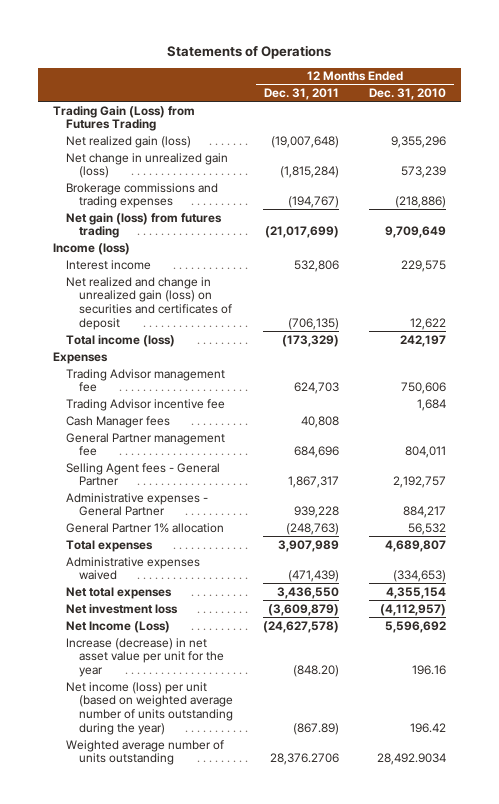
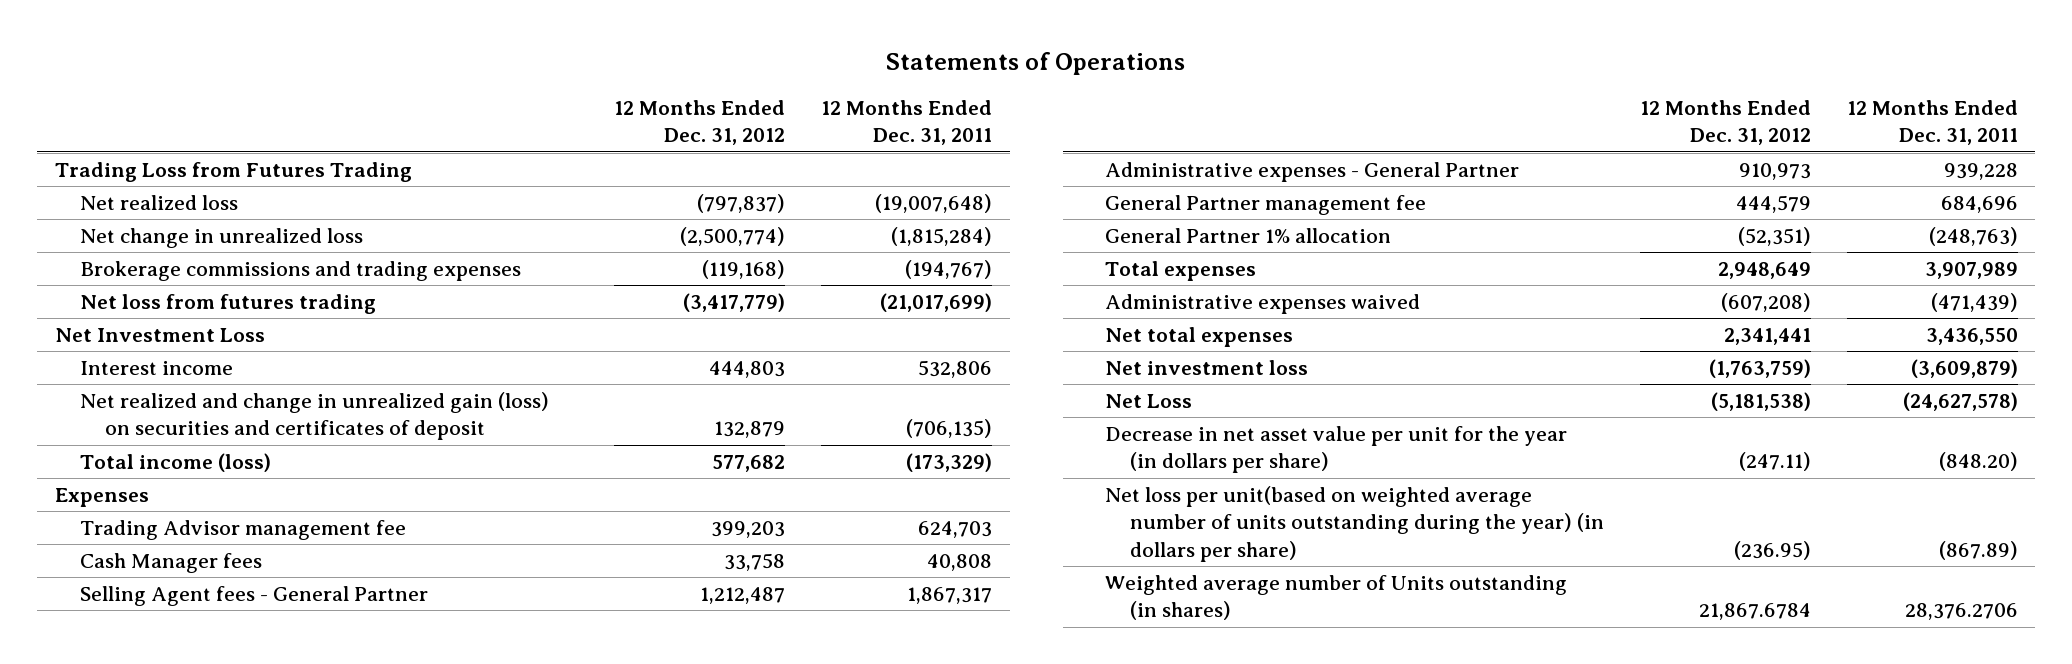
[369,88,447,101] Dec. 31, 2010 -> none
none -> [614,99,786,146] 12 Months Ended Dec. 31, 2012
[52,105,195,132] Trading Gain (Loss) from Futures Trading -> [54,161,412,182] Trading Loss from Futures Trading
[65,135,191,148] Net realized gain (loss) -> [79,194,238,210] Net realized loss
[65,152,228,179] Net change in unrealized gain (loss) -> [79,227,363,248] Net change in unrealized loss
[65,212,222,239] Net gain (loss) from futures trading -> [79,293,376,314] Net loss from futures trading
[52,242,130,255] Income (loss) -> [54,327,265,342] Net Investment Loss
[65,398,225,411] Trading Advisor incentive fee -> none
[65,432,225,457] General Partner management fee -> [1105,194,1427,215] General Partner management fee
[65,620,170,633] Net Income (Loss) -> [1105,393,1193,408] Net Loss
[65,637,225,677] Increase (decrease) in net asset value per unit for the year -> [1105,425,1568,474] Decrease in net asset value per unit for the year (in dollars per share)
[65,681,234,735] Net income (loss) per unit (based on weighted average number of units outstanding during the year) -> [1105,485,1605,562] Net loss per unit(based on weighted average number of units outstanding during the year) (in dollars per share)
[65,739,224,766] Weighted average number of units outstanding -> [1105,574,1568,621] Weighted average number of Units outstanding (in shares)

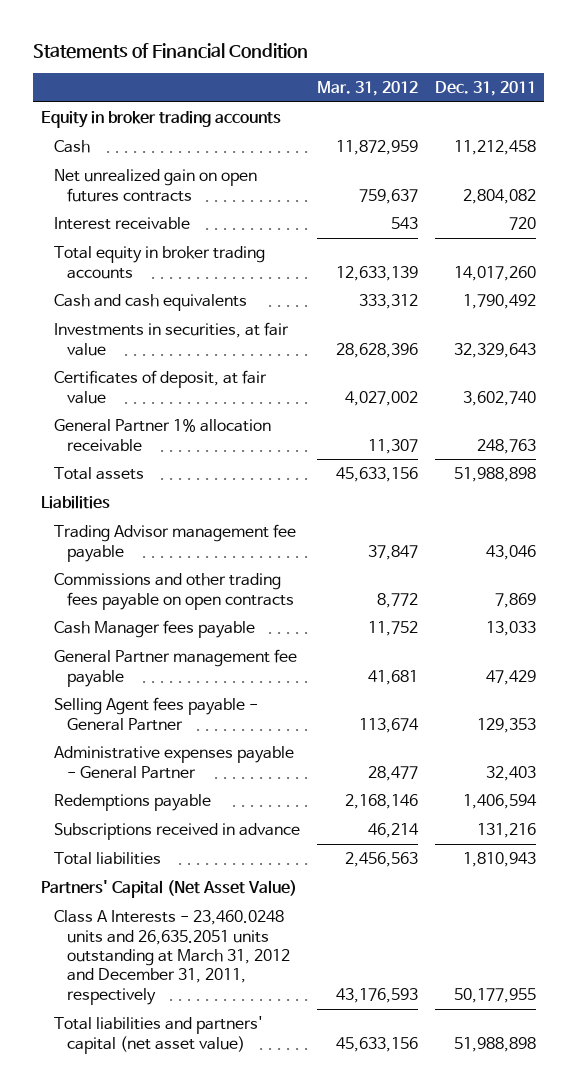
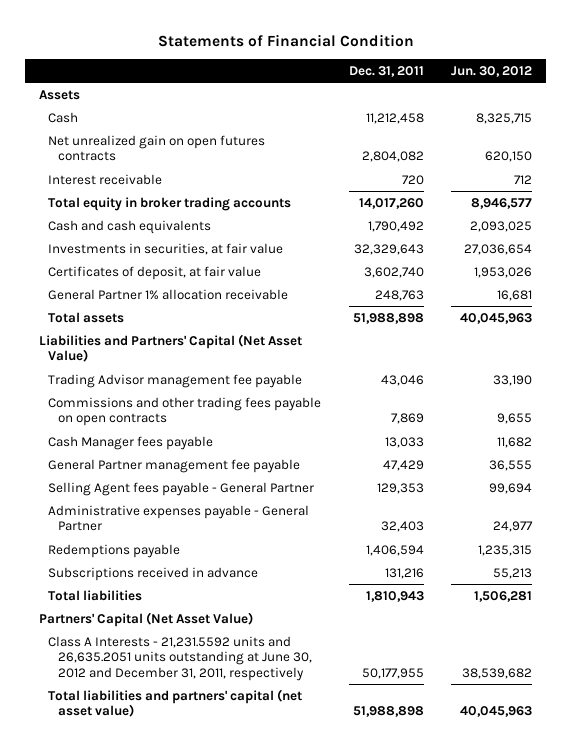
[316,80,418,96] Mar. 31, 2012 -> none
none -> [451,65,533,77] Jun. 30, 2012
[41,111,282,129] Equity in broker trading accounts -> none
none -> [38,89,80,100] Assets
[41,495,111,510] Liabilities -> none
none -> [38,333,302,363] Liabilities and Partners' Capital (Net Asset Value)
[54,910,290,1005] Class A Interests - 23,460.0248 units and 26,635.2051 units outstanding at March 31, 2012 and December 31, 2011, respectively -> [48,635,312,682] Class A Interests - 21,231.5592 units and 26,635.2051 units outstanding at June 30, 2012 and December 31, 2011, respectively

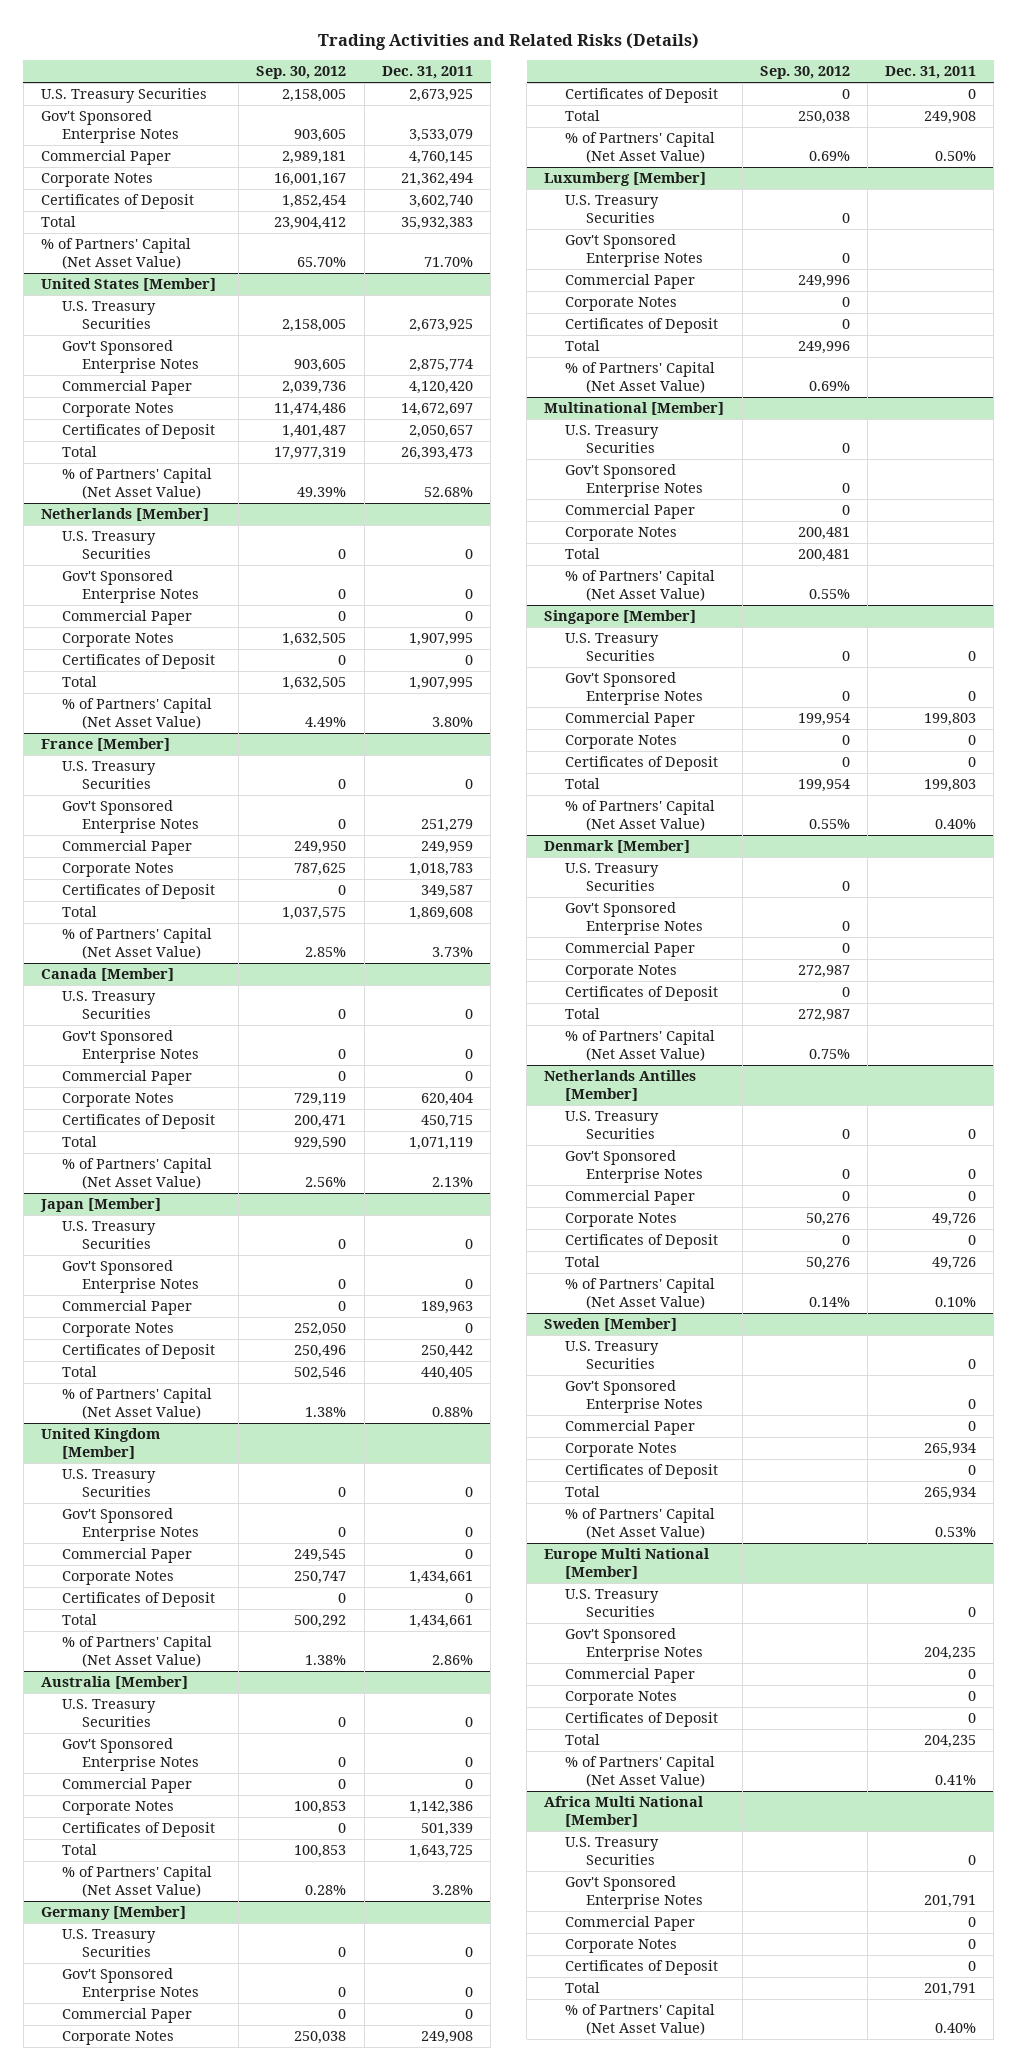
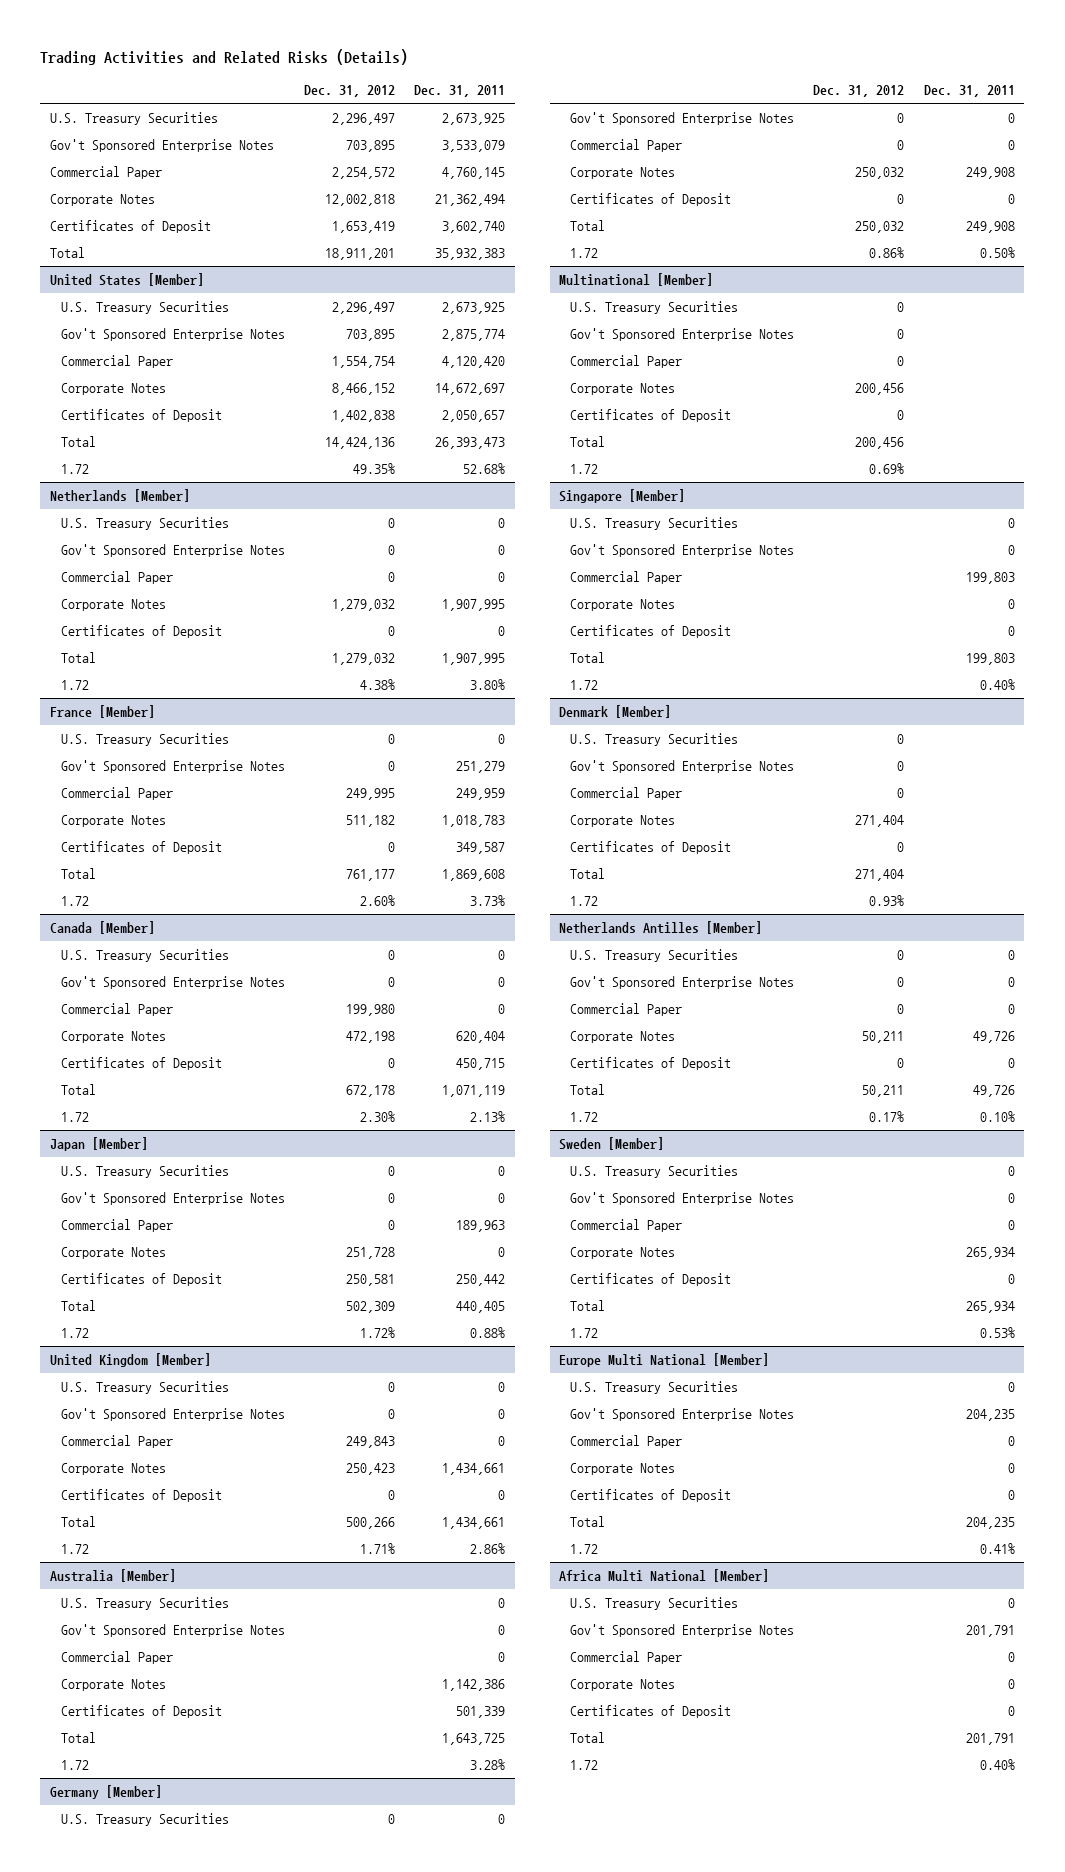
[256,66,347,80] Sep. 30, 2012 -> none
none -> [304,84,396,97] Dec. 31, 2012
[40,238,191,270] % of Partners' Capital (Net Asset Value) -> none
[61,468,212,500] % of Partners' Capital (Net Asset Value) -> [60,464,89,475] 1.72
[61,698,212,730] % of Partners' Capital (Net Asset Value) -> [60,680,89,691] 1.72
[61,928,212,960] % of Partners' Capital (Net Asset Value) -> [60,896,89,907] 1.72
[61,1158,212,1190] % of Partners' Capital (Net Asset Value) -> [60,1112,89,1123] 1.72
[61,1388,212,1420] % of Partners' Capital (Net Asset Value) -> [60,1328,89,1339] 1.72
[61,1636,212,1668] % of Partners' Capital (Net Asset Value) -> [60,1544,89,1555] 1.72
[61,1866,212,1898] % of Partners' Capital (Net Asset Value) -> [60,1760,89,1771] 1.72
[544,172,707,187] Luxumberg [Member] -> none
[565,195,660,224] U.S. Treasury Securities -> none
[565,234,703,268] Gov't Sponsored Enterprise Notes -> none
[565,274,696,290] Commercial Paper -> none
[565,297,678,312] Corporate Notes -> none
[565,318,719,334] Certificates of Deposit -> none
[565,340,601,352] Total -> none
[565,362,716,394] % of Partners' Capital (Net Asset Value) -> none
[565,132,716,164] % of Partners' Capital (Net Asset Value) -> [570,248,599,259] 1.72
none -> [570,409,732,423] Certificates of Deposit
[565,570,716,602] % of Partners' Capital (Net Asset Value) -> [570,464,599,475] 1.72
[565,800,716,832] % of Partners' Capital (Net Asset Value) -> [570,680,599,691] 1.72
[565,1030,716,1062] % of Partners' Capital (Net Asset Value) -> [570,896,599,907] 1.72
[565,1278,716,1310] % of Partners' Capital (Net Asset Value) -> [570,1112,599,1123] 1.72
[565,1508,716,1540] % of Partners' Capital (Net Asset Value) -> [570,1328,599,1339] 1.72
[565,1756,716,1788] % of Partners' Capital (Net Asset Value) -> [570,1544,599,1555] 1.72
[565,2004,716,2036] % of Partners' Capital (Net Asset Value) -> [570,1760,599,1771] 1.72

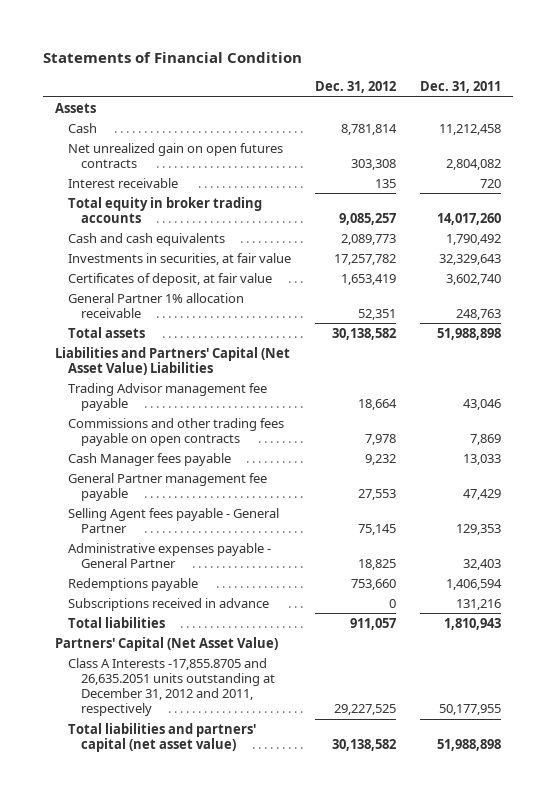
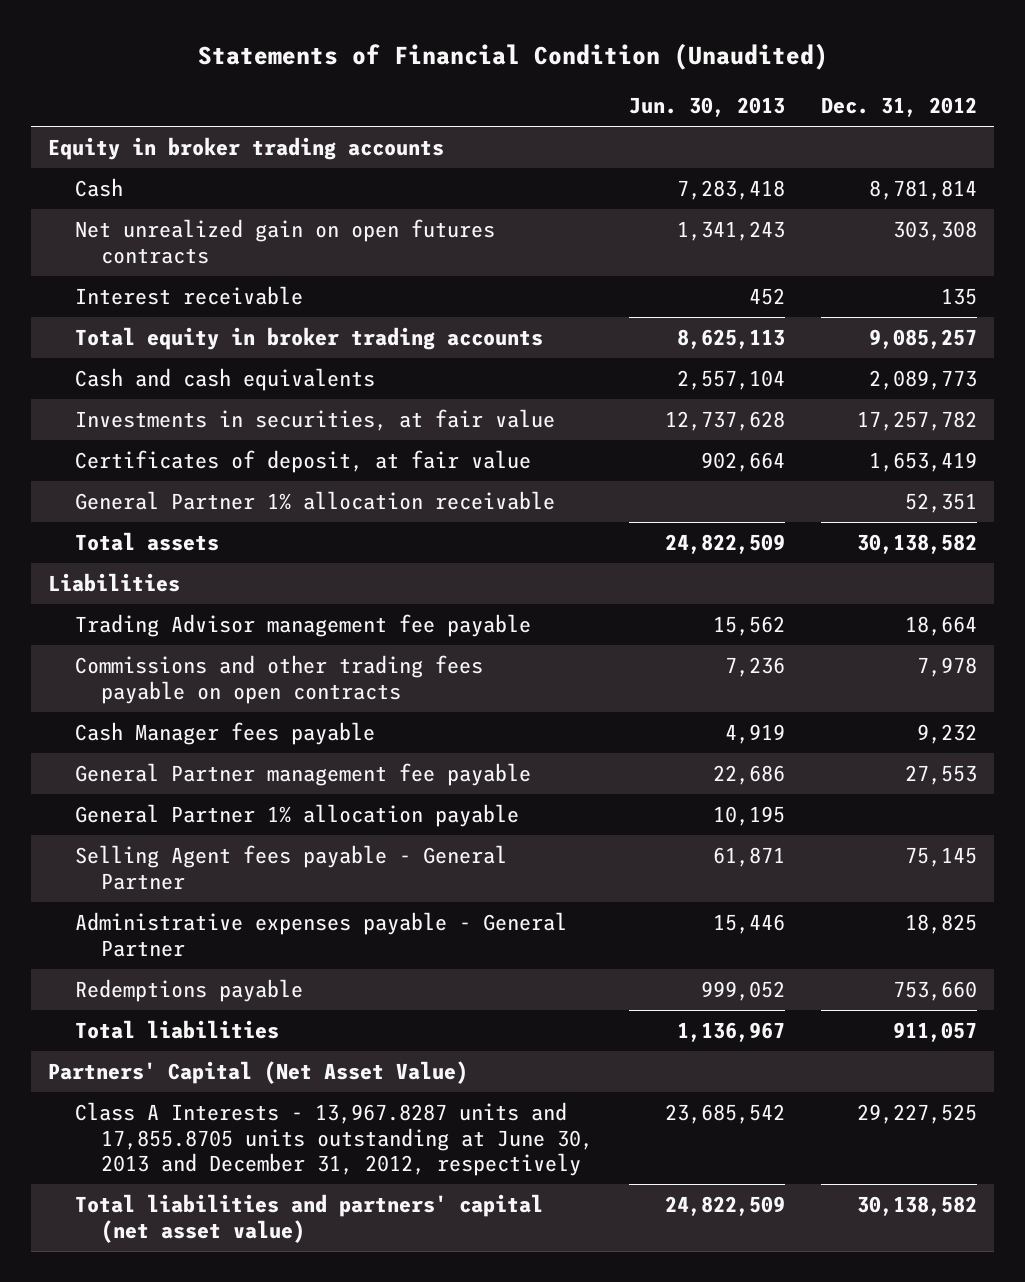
[43,52,303,64] Statements of Financial Condition -> [197,42,828,70] Statements of Financial Condition (Unaudited)
[419,81,501,94] Dec. 31, 2011 -> none
none -> [628,97,785,118] Jun. 30, 2013
[55,102,97,113] Assets -> none
none -> [48,136,445,160] Equity in broker trading accounts
[55,346,291,375] Liabilities and Partners' Capital (Net Asset Value) Liabilities -> none
none -> [48,572,181,592] Liabilities
none -> [74,803,519,827] General Partner 1% allocation payable
[67,597,269,611] Subscriptions received in advance -> none
[67,657,275,717] Class A Interests -17,855.8705 and 26,635.2051 units outstanding at December 31, 2012 and 2011, respectively -> [74,1101,594,1177] Class A Interests - 13,967.8287 units and 17,855.8705 units outstanding at June 30, 2013 and December 31, 2012, respectively

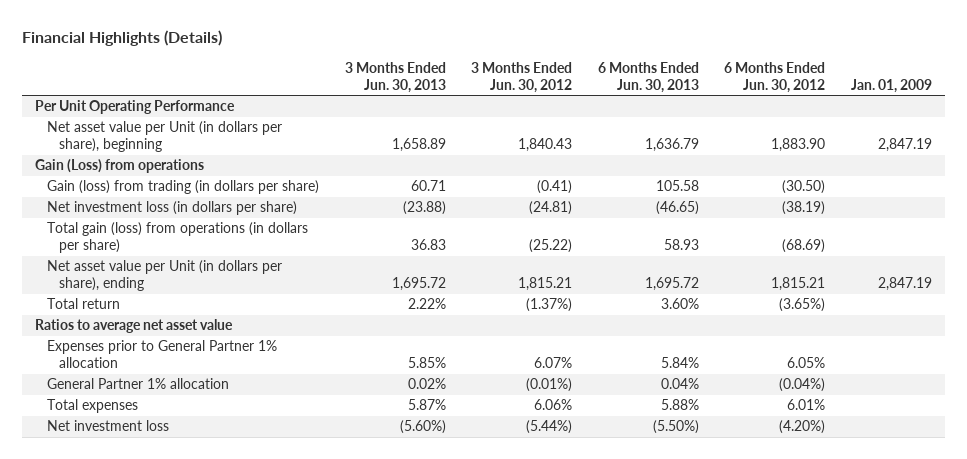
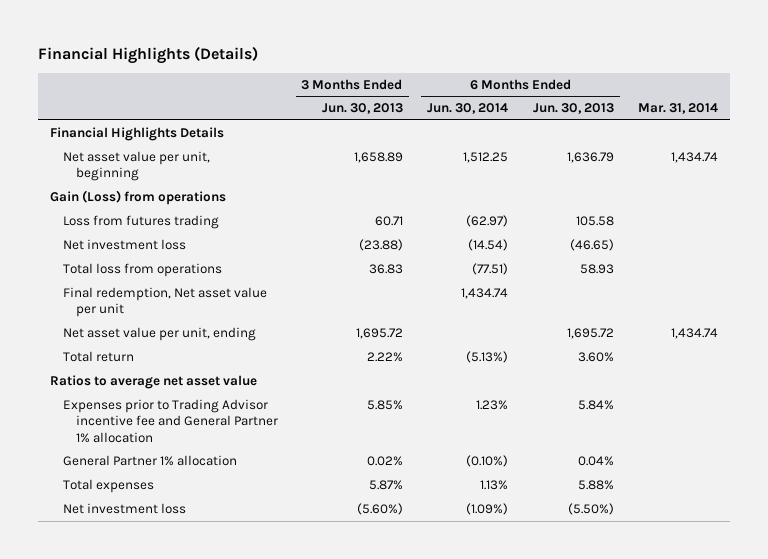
[471,61,573,93] 3 Months Ended Jun. 30, 2012 -> none
[724,61,826,93] 6 Months Ended Jun. 30, 2012 -> none
[850,78,932,93] Jan. 01, 2009 -> none
none -> [427,103,509,115] Jun. 30, 2014
none -> [638,103,719,115] Mar. 31, 2014
[34,100,235,115] Per Unit Operating Performance -> none
none -> [49,127,224,142] Financial Highlights Details
[47,121,283,153] Net asset value per Unit (in dollars per share), beginning -> [62,151,210,182] Net asset value per unit, beginning
[47,180,320,195] Gain (loss) from trading (in dollars per share) -> [62,215,219,230] Loss from futures trading
[47,201,298,216] Net investment loss (in dollars per share) -> [62,239,186,251] Net investment loss
[47,222,309,254] Total gain (loss) from operations (in dollars per share) -> [62,263,222,278] Total loss from operations
none -> [62,287,267,318] Final redemption, Net asset value per unit
[47,260,283,292] Net asset value per Unit (in dollars per share), ending -> [62,327,256,342] Net asset value per unit, ending
[47,340,278,369] Expenses prior to General Partner 1% allocation -> [62,399,278,443] Expenses prior to Trading Advisor incentive fee and General Partner 1% allocation

